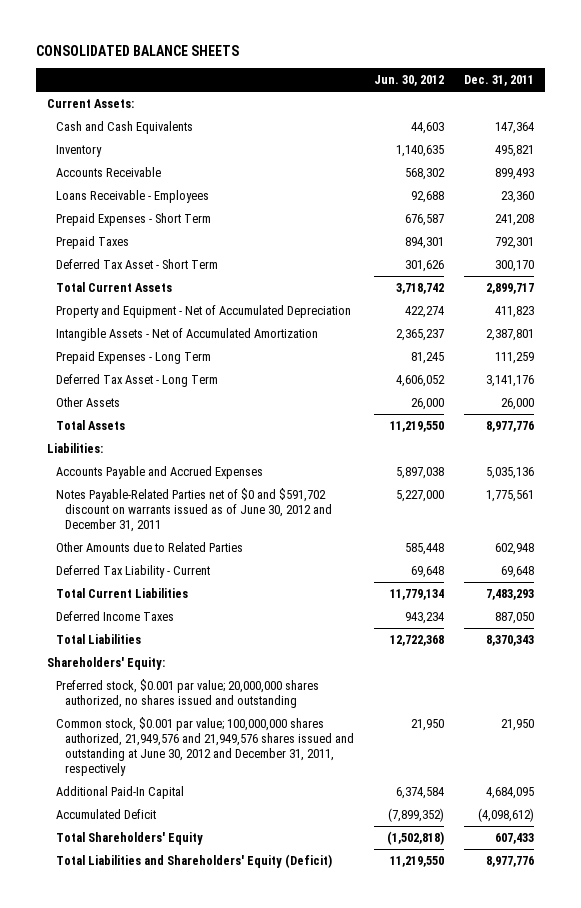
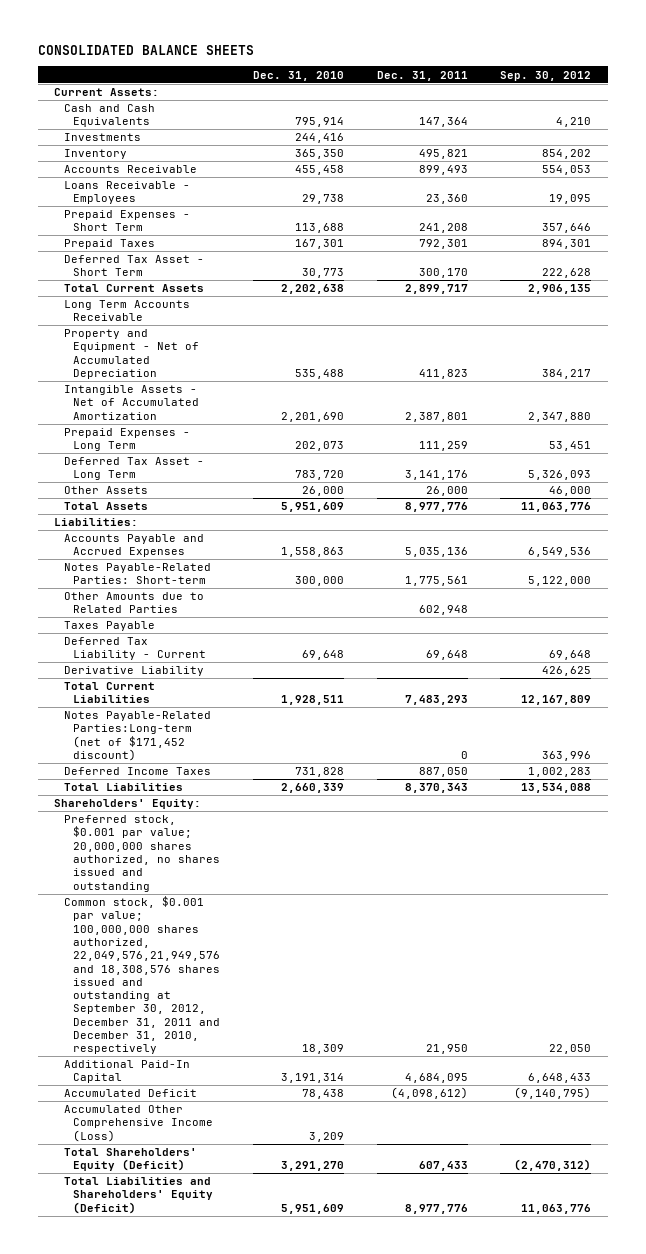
[374,74,445,86] Jun. 30, 2012 -> none
none -> [252,70,344,81] Dec. 31, 2010
none -> [500,70,592,81] Sep. 30, 2012
none -> [63,133,141,142] Investments
none -> [63,300,190,322] Long Term Accounts Receivable
[55,488,333,533] Notes Payable-Related Parties net of $0 and $591,702 discount on warrants issued as of June 30, 2012 and December 31, 2011 -> [63,563,211,585] Notes Payable-Related Parties: Short-term
none -> [63,621,155,632] Taxes Payable
none -> [63,666,204,677] Derivative Liability
none -> [63,711,211,762] Notes Payable-Related Parties:Long-term (net of $171,452 discount)
[55,717,355,777] Common stock, $0.001 par value; 100,000,000 shares authorized, 21,949,576 and 21,949,576 shares issued and outstanding at June 30, 2012 and December 31, 2011, respectively -> [63,896,221,1055] Common stock, $0.001 par value; 100,000,000 shares authorized, 22,049,576,21,949,576 and 18,308,576 shares issued and outstanding at September 30, 2012, December 31, 2011 and December 31, 2010, respectively
none -> [63,1105,214,1142] Accumulated Other Comprehensive Income (Loss)
[55,832,203,846] Total Shareholders' Equity -> [63,1148,197,1172] Total Shareholders' Equity (Deficit)

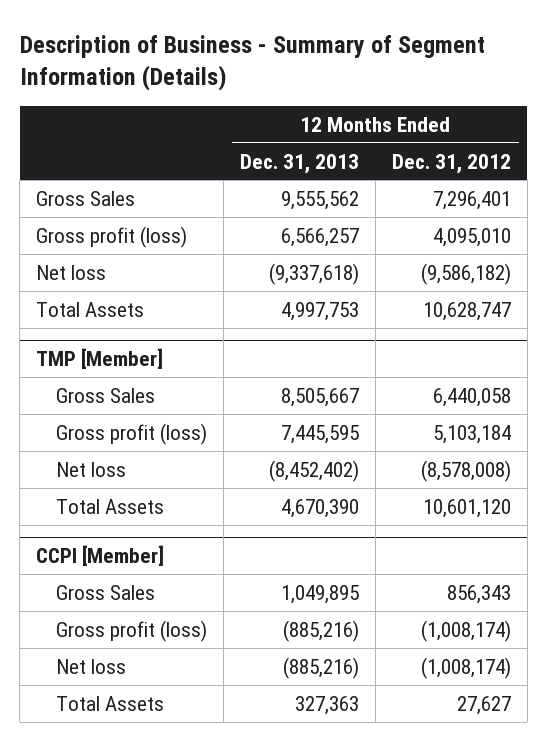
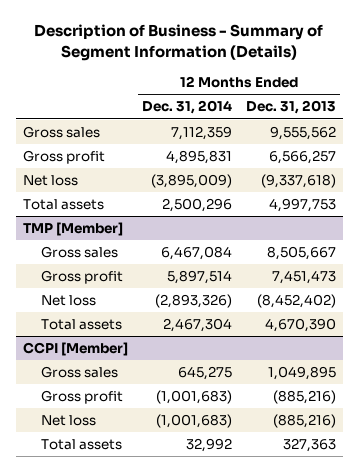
[391,153,511,174] Dec. 31, 2012 -> none
none -> [141,100,232,115] Dec. 31, 2014
[36,190,136,206] Gross Sales -> [22,126,100,139] Gross sales
[36,225,188,248] Gross profit (loss) -> [22,150,105,165] Gross profit
[36,301,145,317] Total Assets -> [22,199,104,211] Total assets
[56,387,156,403] Gross Sales -> [40,246,118,259] Gross sales
[56,422,208,445] Gross profit (loss) -> [40,270,123,285] Gross profit
[280,424,359,444] 7,445,595 -> [272,270,337,285] 7,451,473
[56,498,165,514] Total Assets -> [40,319,122,331] Total assets
[56,584,156,600] Gross Sales -> [40,366,118,379] Gross sales
[56,619,208,642] Gross profit (loss) -> [40,390,123,405] Gross profit
[56,695,165,711] Total Assets -> [40,439,122,451] Total assets

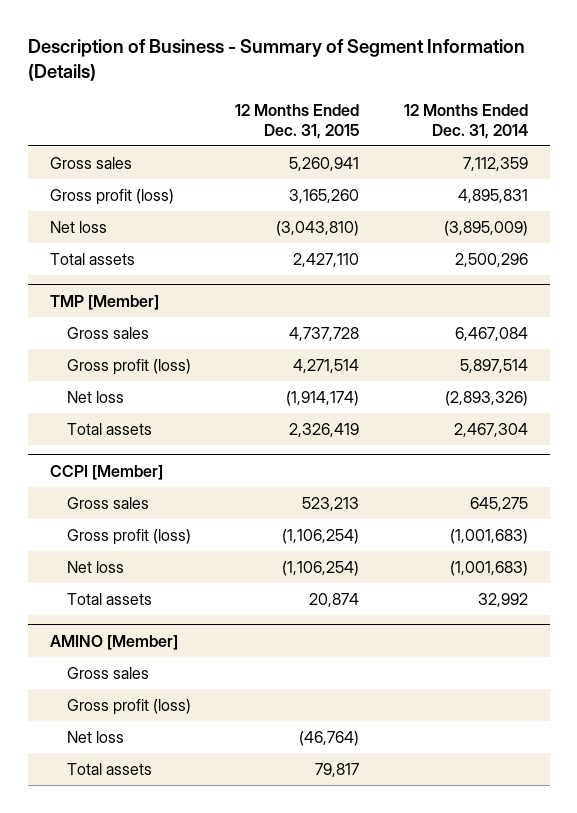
[246,100,337,115] Dec. 31, 2013 -> none
none -> [235,104,360,139] 12 Months Ended Dec. 31, 2015
[22,150,105,165] Gross profit -> [49,188,174,205] Gross profit (loss)
[40,270,123,285] Gross profit -> [67,358,192,375] Gross profit (loss)
[40,390,123,405] Gross profit -> [67,528,192,545] Gross profit (loss)
none -> [49,634,178,650] AMINO [Member]
none -> [67,666,150,679] Gross sales
none -> [67,698,192,715] Gross profit (loss)
none -> [67,730,125,743] Net loss
none -> [67,762,153,775] Total assets

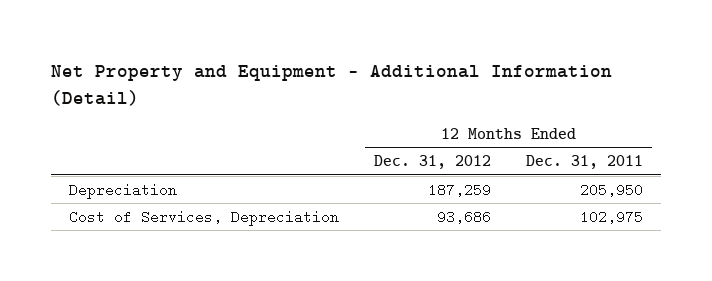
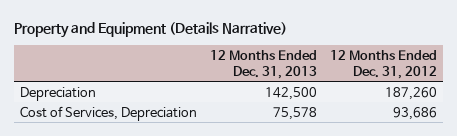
[51,65,613,106] Net Property and Equipment - Additional Information (Detail) -> [13,21,287,38] Property and Equipment (Details Narrative)
[526,155,644,170] Dec. 31, 2011 -> none
none -> [210,49,318,79] 12 Months Ended Dec. 31, 2013
[428,182,492,197] 187,259 -> [384,86,437,100] 187,260

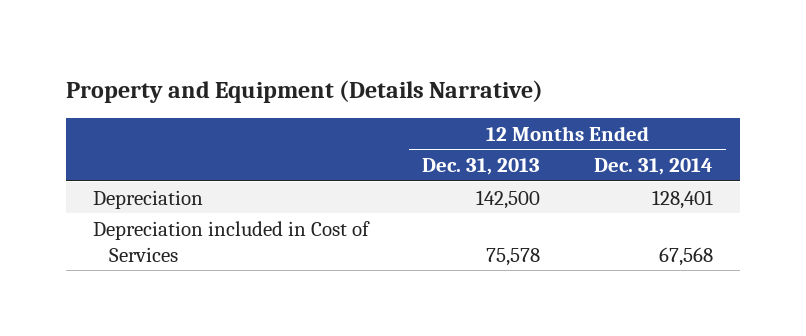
[329,49,437,79] 12 Months Ended Dec. 31, 2012 -> none
none -> [594,158,714,176] Dec. 31, 2014
[20,105,198,121] Cost of Services, Depreciation -> [92,220,370,262] Depreciation included in Cost of Services

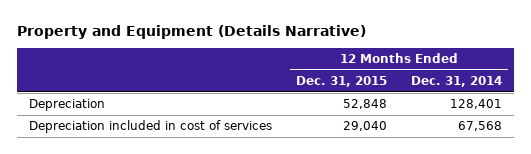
[422,158,541,176] Dec. 31, 2013 -> none
none -> [296,76,388,88] Dec. 31, 2015
[92,220,370,262] Depreciation included in Cost of Services -> [29,120,273,134] Depreciation included in cost of services

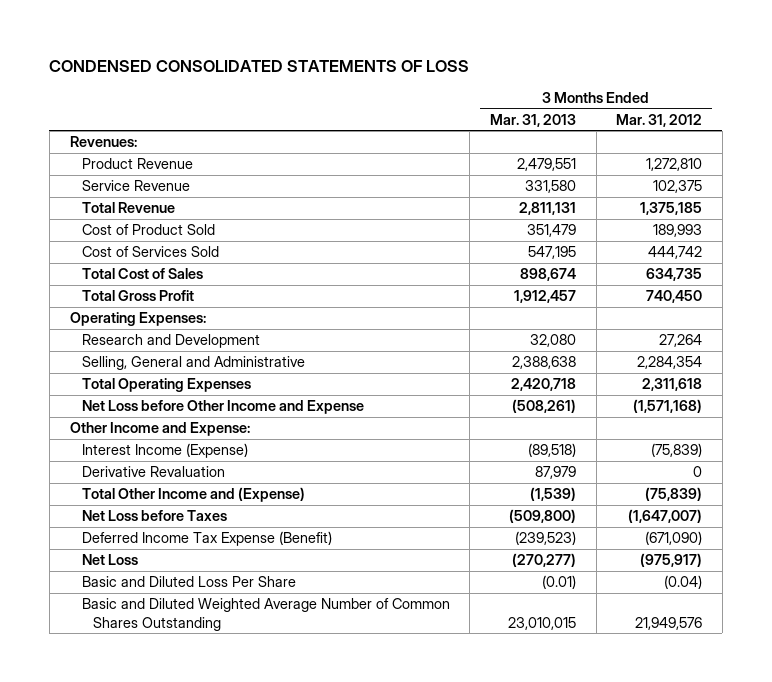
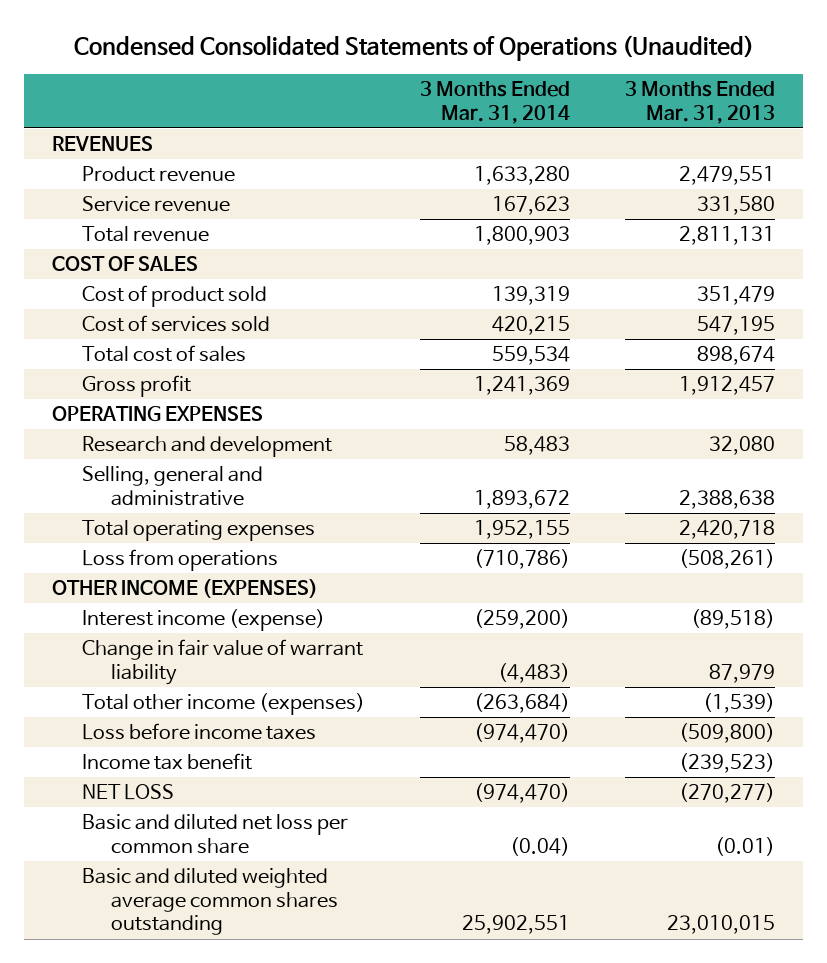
[49,59,470,72] CONDENSED CONSOLIDATED STATEMENTS OF LOSS -> [73,35,754,62] Condensed Consolidated Statements of Operations (Unaudited)
[616,113,703,127] Mar. 31, 2012 -> none
none -> [420,81,571,124] 3 Months Ended Mar. 31, 2014
[69,136,137,148] Revenues: -> [51,136,153,152] REVENUES
[81,158,193,170] Product Revenue -> [81,166,235,183] Product revenue
[81,180,190,192] Service Revenue -> [81,196,230,213] Service revenue
[81,202,175,214] Total Revenue -> [81,226,209,243] Total revenue
none -> [51,256,198,272] COST OF SALES
[81,224,215,236] Cost of Product Sold -> [81,285,267,308] Cost of product sold
[81,246,219,258] Cost of Services Sold -> [81,315,270,333] Cost of services sold
[81,268,203,280] Total Cost of Sales -> [81,345,246,363] Total cost of sales
[81,290,194,302] Total Gross Profit -> [81,375,191,398] Gross profit
[69,312,206,327] Operating Expenses: -> [51,406,263,423] OPERATING EXPENSES
[81,334,260,349] Research and Development -> [81,436,332,458] Research and development
[81,356,305,371] Selling, General and Administrative -> [81,466,263,506] Selling, general and administrative
[81,378,251,393] Total Operating Expenses -> [81,520,315,542] Total operating expenses
[81,400,364,415] Net Loss before Other Income and Expense -> [81,549,278,572] Loss from operations
[69,422,250,437] Other Income and Expense: -> [51,579,318,599] OTHER INCOME (EXPENSES)
[81,443,248,459] Interest Income (Expense) -> [81,609,325,632] Interest income (expense)
[81,466,225,478] Derivative Revaluation -> [81,639,363,685] Change in fair value of warrant liability
[81,487,305,503] Total Other Income and (Expense) -> [81,693,365,716] Total other income (expenses)
[81,510,227,522] Net Loss before Taxes -> [81,723,316,741] Loss before income taxes
[81,531,332,547] Deferred Income Tax Expense (Benefit) -> [81,753,252,771] Income tax benefit
[81,554,138,566] Net Loss -> [81,784,174,801] NET LOSS
[81,576,296,588] Basic and Diluted Loss Per Share -> [81,814,348,854] Basic and diluted net loss per common share
[81,598,450,631] Basic and Diluted Weighted Average Number of Common Shares Outstanding -> [81,868,339,936] Basic and diluted weighted average common shares outstanding

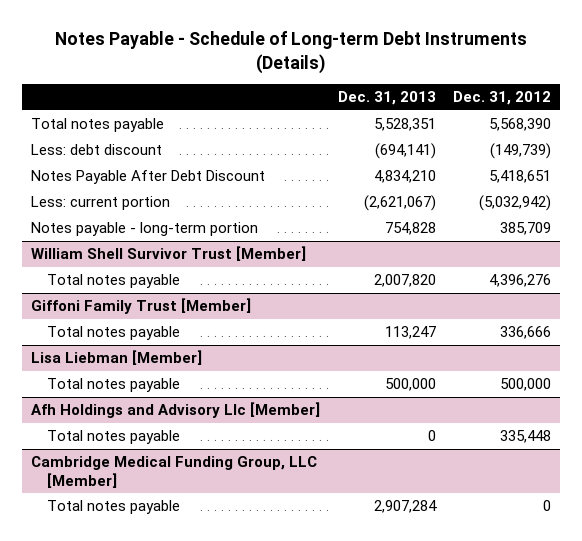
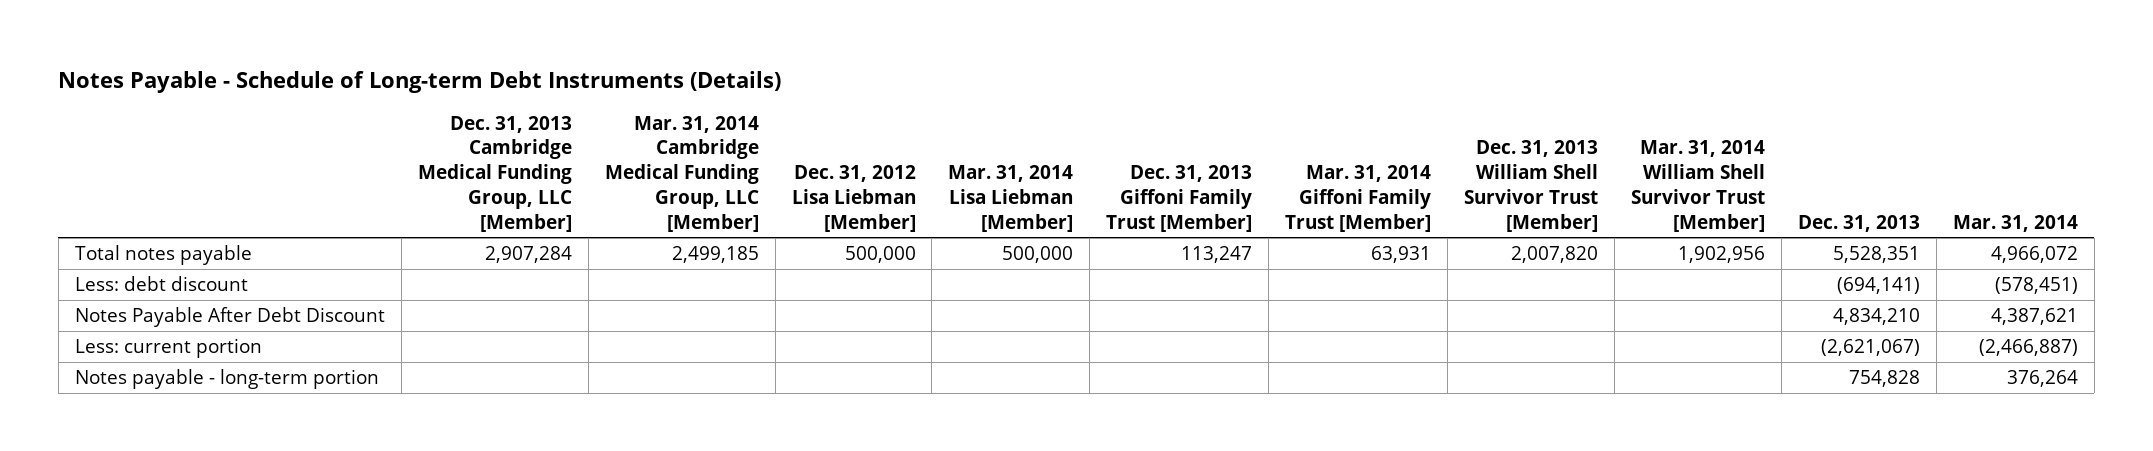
[453,91,552,106] Dec. 31, 2012 -> none
none -> [417,115,572,232] Dec. 31, 2013 Cambridge Medical Funding Group, LLC [Member]
none -> [604,115,759,232] Mar. 31, 2014 Cambridge Medical Funding Group, LLC [Member]
none -> [791,165,916,232] Dec. 31, 2012 Lisa Liebman [Member]
none -> [948,165,1074,232] Mar. 31, 2014 Lisa Liebman [Member]
none -> [1106,165,1253,232] Dec. 31, 2013 Giffoni Family Trust [Member]
none -> [1285,165,1432,232] Mar. 31, 2014 Giffoni Family Trust [Member]
none -> [1464,140,1599,232] Dec. 31, 2013 William Shell Survivor Trust [Member]
none -> [1630,140,1765,232] Mar. 31, 2014 William Shell Survivor Trust [Member]
none -> [1952,214,2078,232] Mar. 31, 2014
[30,246,306,262] William Shell Survivor Trust [Member] -> none
[47,274,181,289] Total notes payable -> none
[30,298,251,315] Giffoni Family Trust [Member] -> none
[47,326,181,341] Total notes payable -> none
[30,350,202,366] Lisa Liebman [Member] -> none
[47,378,181,393] Total notes payable -> none
[30,402,320,419] Afh Holdings and Advisory Llc [Member] -> none
[47,430,181,445] Total notes payable -> none
[30,456,317,488] Cambridge Medical Funding Group, LLC [Member] -> none
[47,500,181,515] Total notes payable -> none

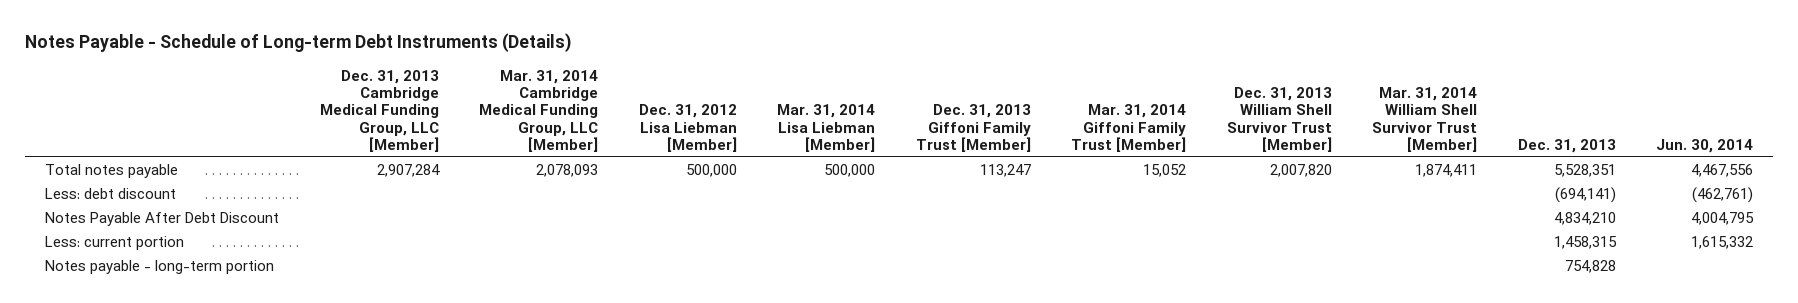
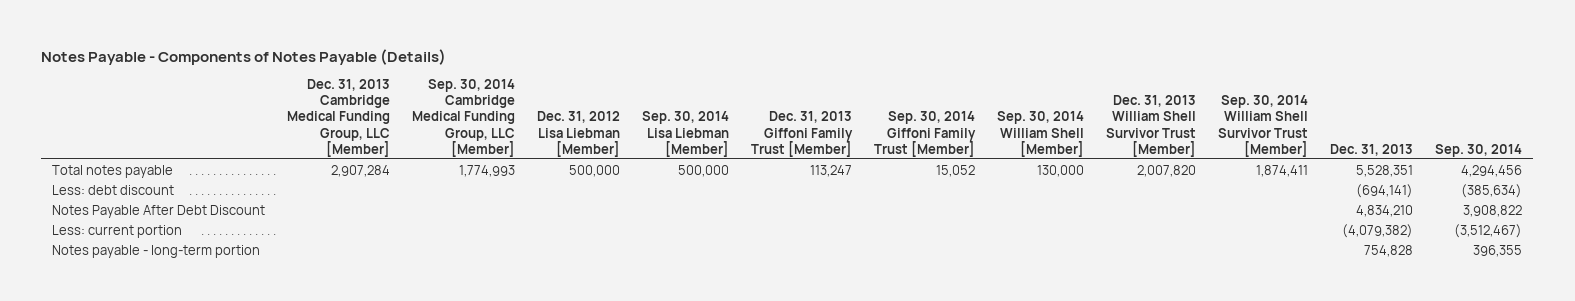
[24,33,572,53] Notes Payable - Schedule of Long-term Debt Instruments (Details) -> [41,48,447,65] Notes Payable - Components of Notes Payable (Details)
[479,69,599,153] Mar. 31, 2014 Cambridge Medical Funding Group, LLC [Member] -> none
[777,104,876,153] Mar. 31, 2014 Lisa Liebman [Member] -> none
[1071,104,1187,153] Mar. 31, 2014 Giffoni Family Trust [Member] -> none
[1372,86,1478,153] Mar. 31, 2014 William Shell Survivor Trust [Member] -> none
[1656,139,1754,154] Jun. 30, 2014 -> none
none -> [412,79,516,157] Sep. 30, 2014 Cambridge Medical Funding Group, LLC [Member]
none -> [642,111,730,157] Sep. 30, 2014 Lisa Liebman [Member]
none -> [874,111,977,157] Sep. 30, 2014 Giffoni Family Trust [Member]
none -> [997,111,1085,157] Sep. 30, 2014 William Shell [Member]
none -> [1218,95,1309,157] Sep. 30, 2014 William Shell Survivor Trust [Member]
none -> [1435,143,1523,157] Sep. 30, 2014
[1553,236,1617,250] 1,458,315 -> [1342,223,1414,238] (4,079,382)

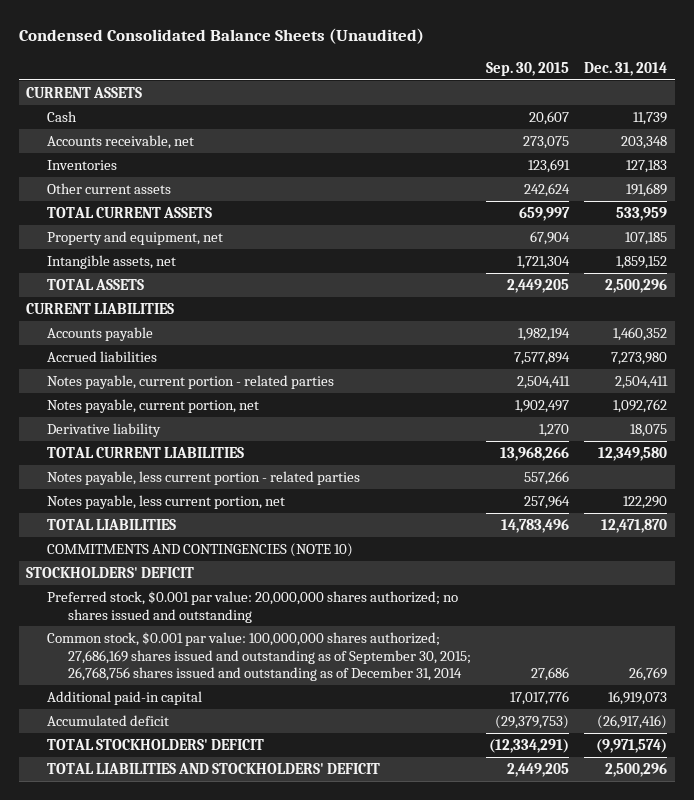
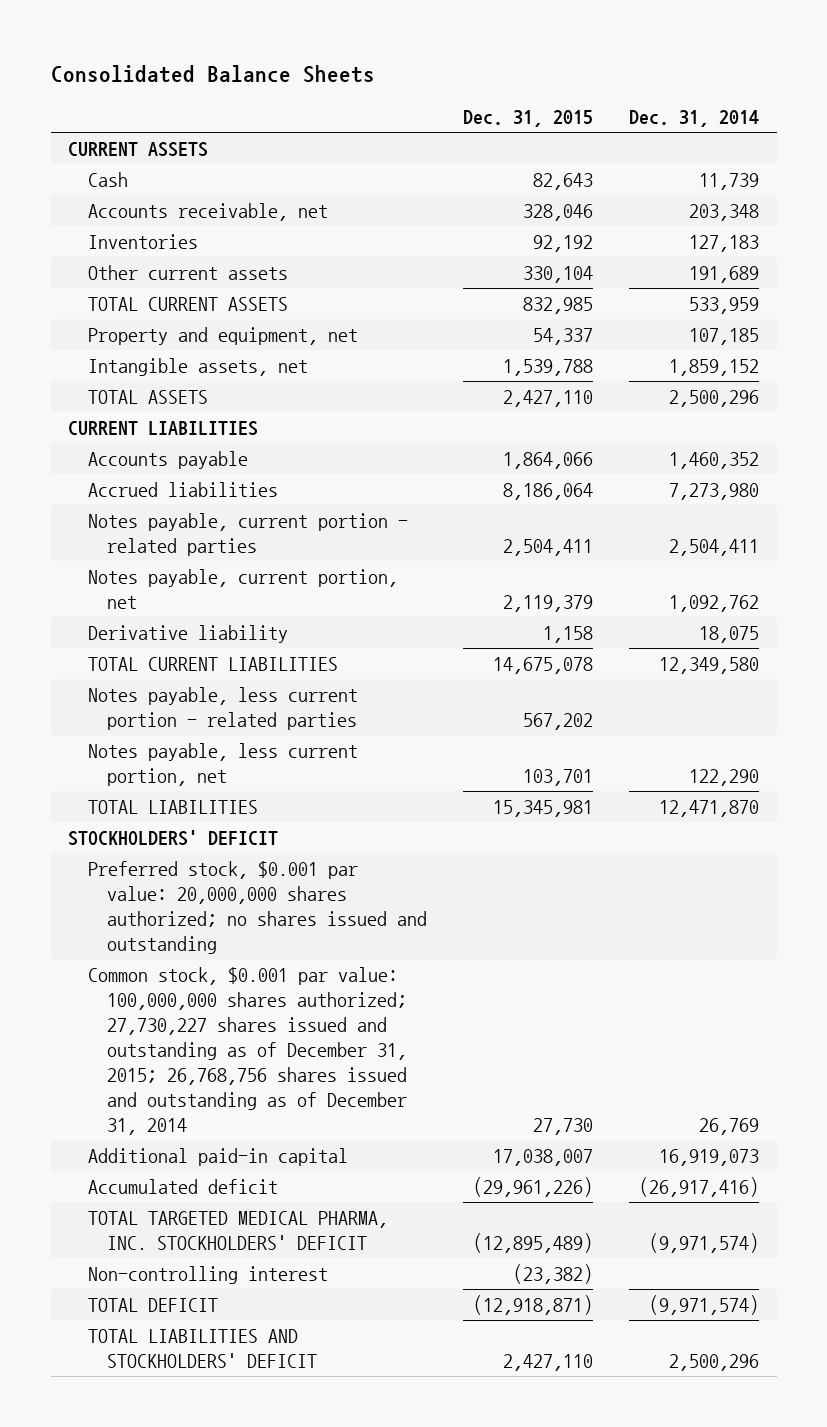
[18,28,424,45] Condensed Consolidated Balance Sheets (Unaudited) -> [50,65,375,84] Consolidated Balance Sheets
[485,61,569,76] Sep. 30, 2015 -> none
none -> [463,110,594,128] Dec. 31, 2015
[47,542,354,557] COMMITMENTS AND CONTINGENCIES (NOTE 10) -> none
[47,631,471,682] Common stock, $0.001 par value: 100,000,000 shares authorized; 27,686,169 shares issued and outstanding as of September 30, 2015; 26,768,756 shares issued and outstanding as of December 31, 2014 -> [87,966,408,1135] Common stock, $0.001 par value: 100,000,000 shares authorized; 27,730,227 shares issued and outstanding as of December 31, 2015; 26,768,756 shares issued and outstanding as of December 31, 2014
[47,738,265,750] TOTAL STOCKHOLDERS' DEFICIT -> [87,1210,388,1250] TOTAL TARGETED MEDICAL PHARMA, INC. STOCKHOLDERS' DEFICIT
none -> [87,1265,328,1284] Non-controlling interest
none -> [87,1297,218,1312] TOTAL DEFICIT

